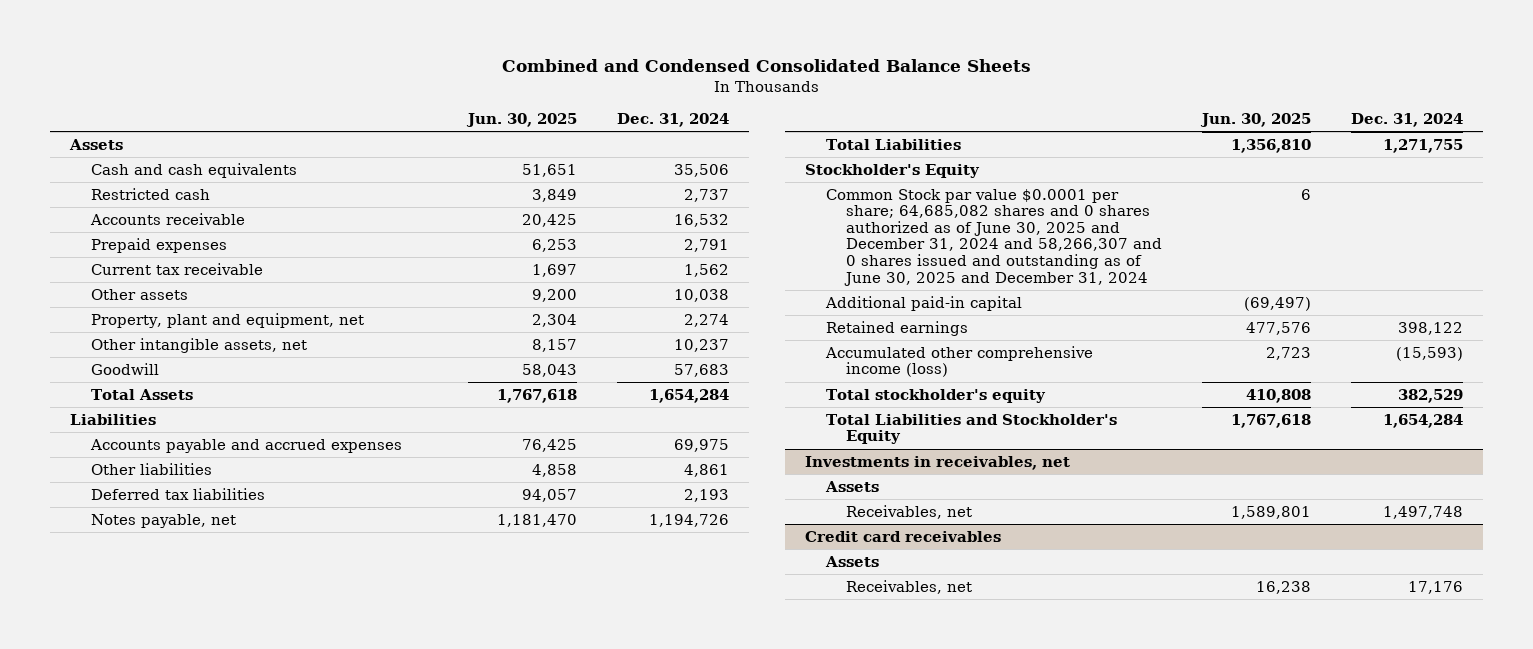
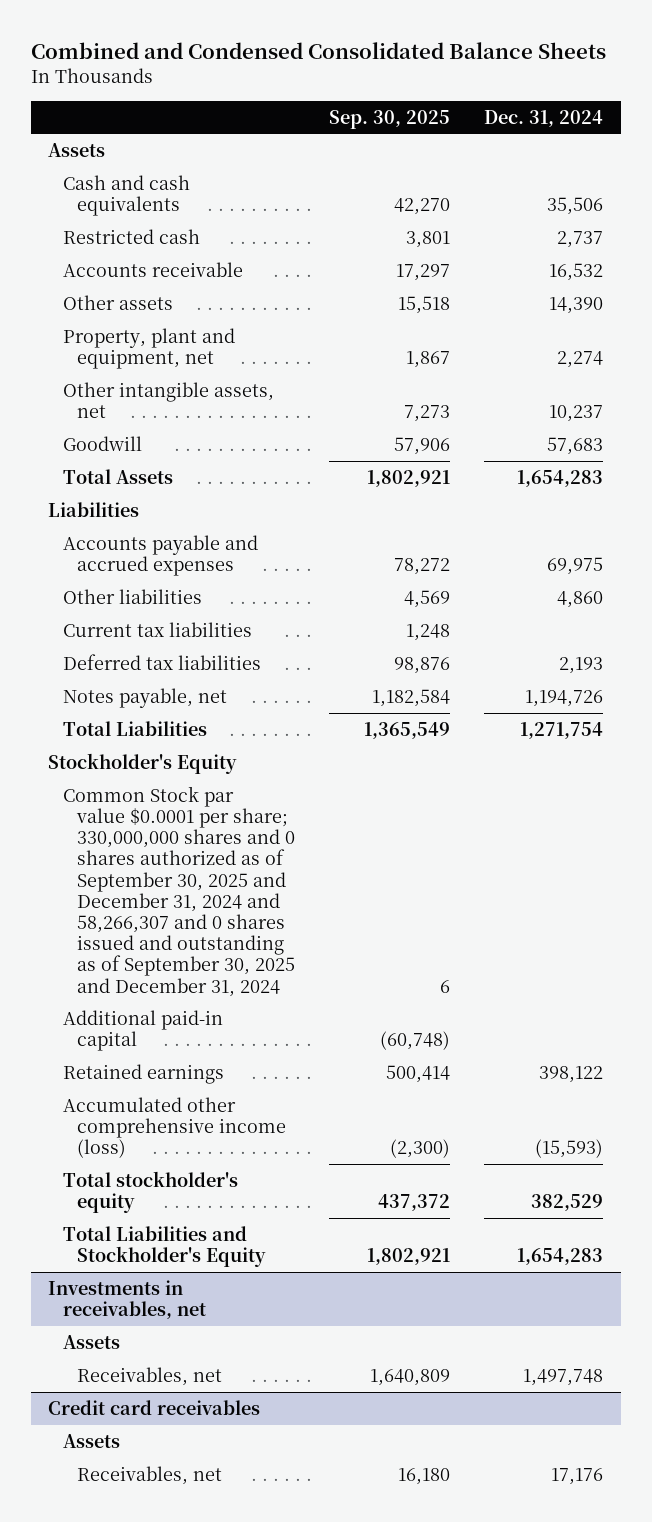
[465,113,577,128] Jun. 30, 2025 -> none
none -> [329,109,451,129] Sep. 30, 2025
[90,237,227,253] Prepaid expenses -> none
[90,262,263,275] Current tax receivable -> none
[673,288,729,302] 10,038 -> [549,296,604,314] 14,390
[648,388,729,403] 1,654,284 -> [517,469,604,487] 1,654,283
[683,463,729,477] 4,861 -> [557,590,604,608] 4,860
none -> [62,621,252,637] Current tax liabilities
[1383,138,1464,153] 1,271,755 -> [520,721,604,739] 1,271,754
[825,188,1163,286] Common Stock par value $0.0001 per share; 64,685,082 shares and 0 shares authorized as of June 30, 2025 and December 31, 2024 and 58,266,307 and 0 shares issued and outstanding as of June 30, 2025 and December 31, 2024 -> [62,785,296,997] Common Stock par value $0.0001 per share; 330,000,000 shares and 0 shares authorized as of September 30, 2025 and December 31, 2024 and 58,266,307 and 0 shares issued and outstanding as of September 30, 2025 and December 31, 2024
[1383,413,1464,428] 1,654,284 -> [517,1247,604,1265] 1,654,283

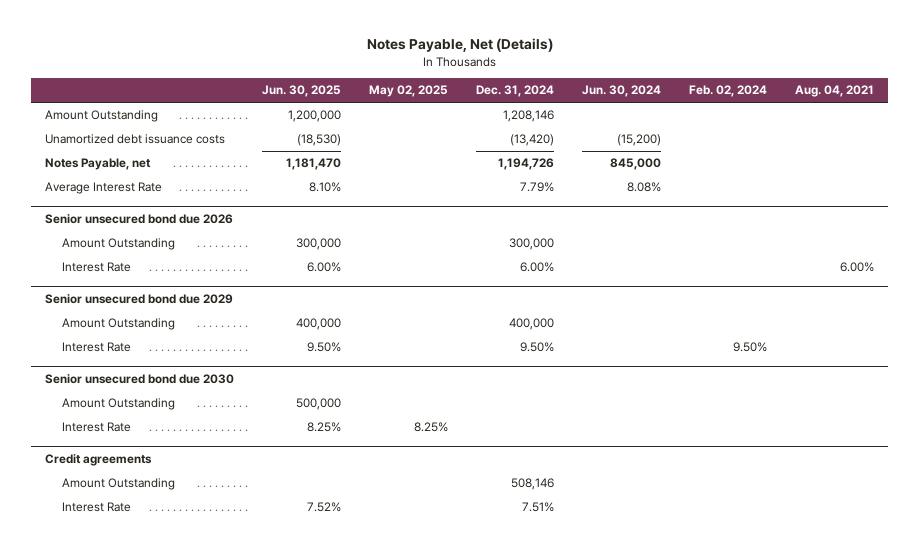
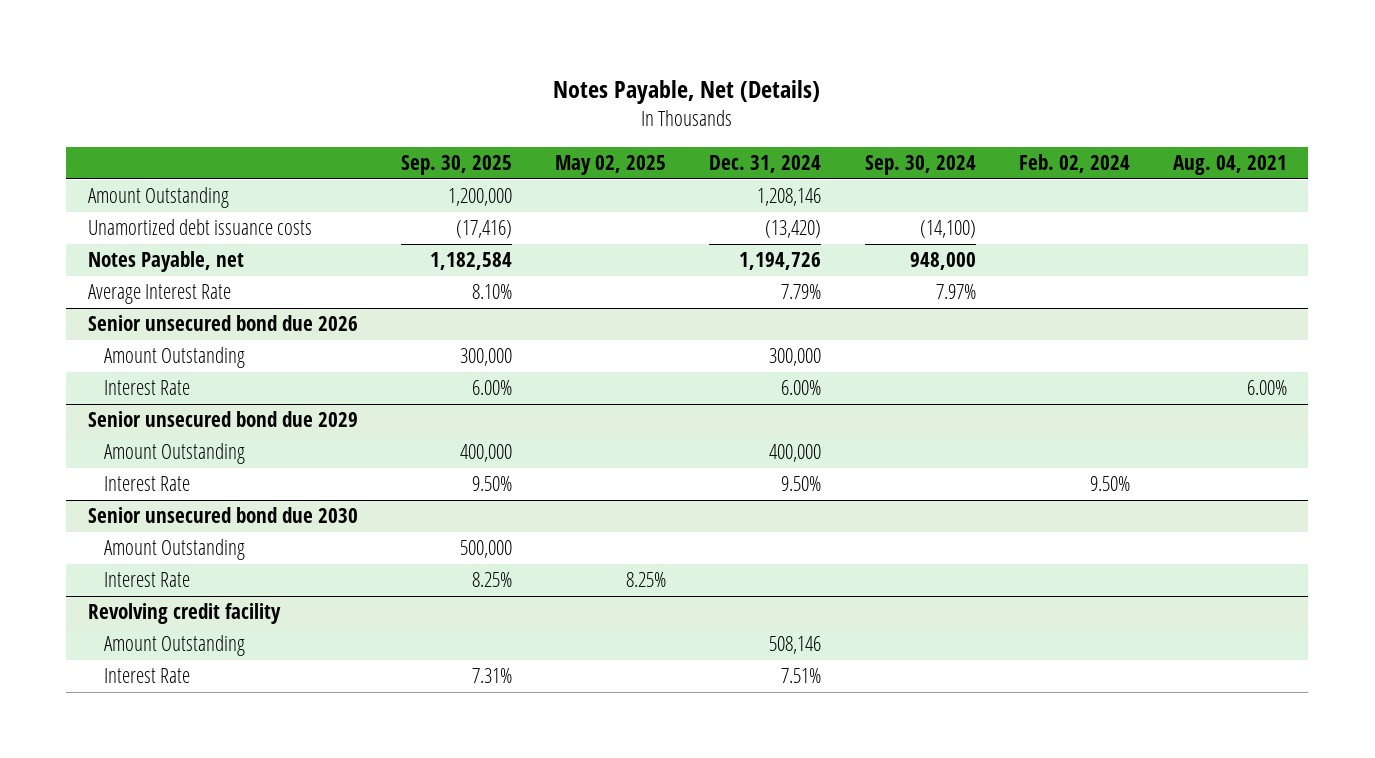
[261,85,341,98] Jun. 30, 2025 -> none
[582,85,662,98] Jun. 30, 2024 -> none
none -> [401,155,513,176] Sep. 30, 2025
none -> [864,155,976,176] Sep. 30, 2024
[44,454,152,467] Credit agreements -> [88,603,282,625] Revolving credit facility

